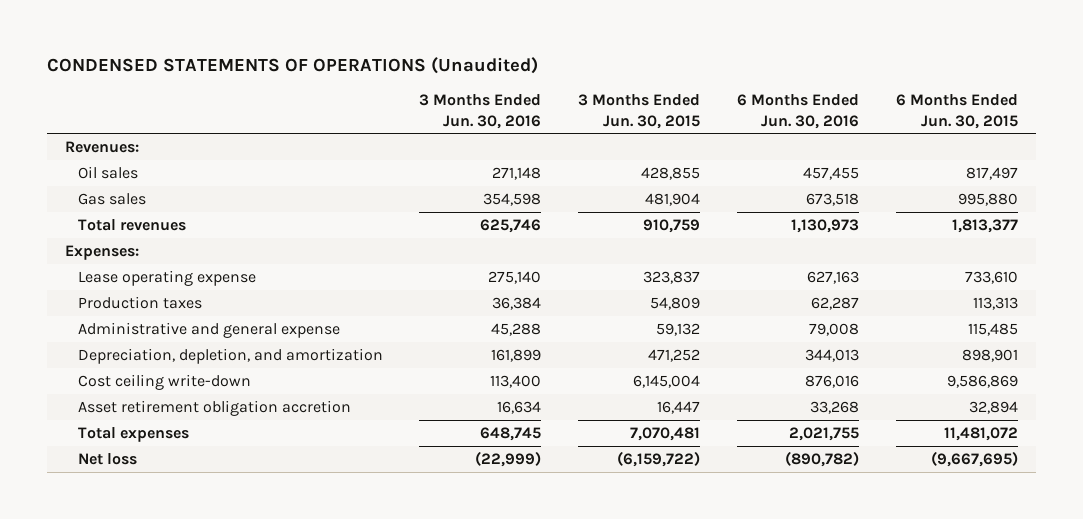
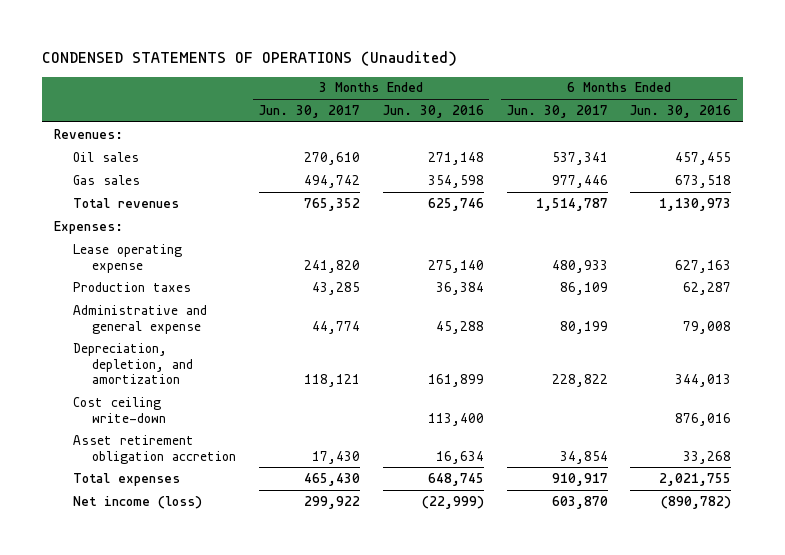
[578,94,701,129] 3 Months Ended Jun. 30, 2015 -> none
[895,94,1018,129] 6 Months Ended Jun. 30, 2015 -> none
none -> [258,105,360,119] Jun. 30, 2017
none -> [506,105,608,119] Jun. 30, 2017
[77,452,137,465] Net loss -> [72,495,202,509] Net income (loss)

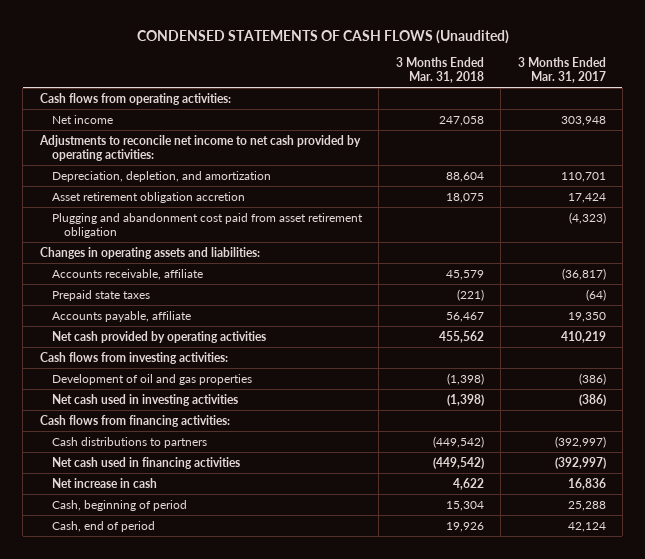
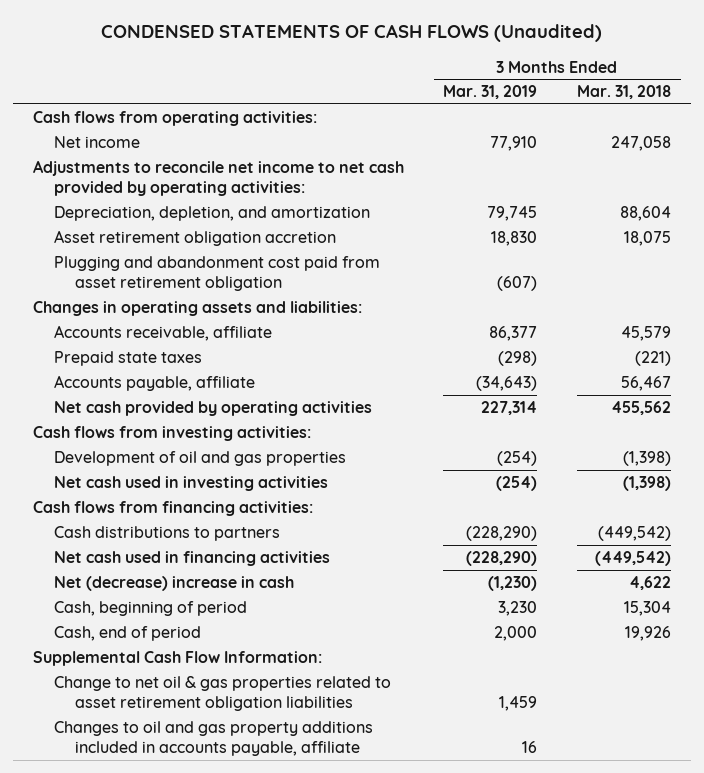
[517,56,606,83] 3 Months Ended Mar. 31, 2017 -> none
none -> [443,85,538,100] Mar. 31, 2019
[51,477,157,488] Net increase in cash -> [53,576,294,592] Net (decrease) increase in cash
none -> [33,651,323,667] Supplemental Cash Flow Information:
none -> [53,676,391,712] Change to net oil & gas properties related to asset retirement obligation liabilities
none -> [53,721,373,757] Changes to oil and gas property additions included in accounts payable, affiliate

